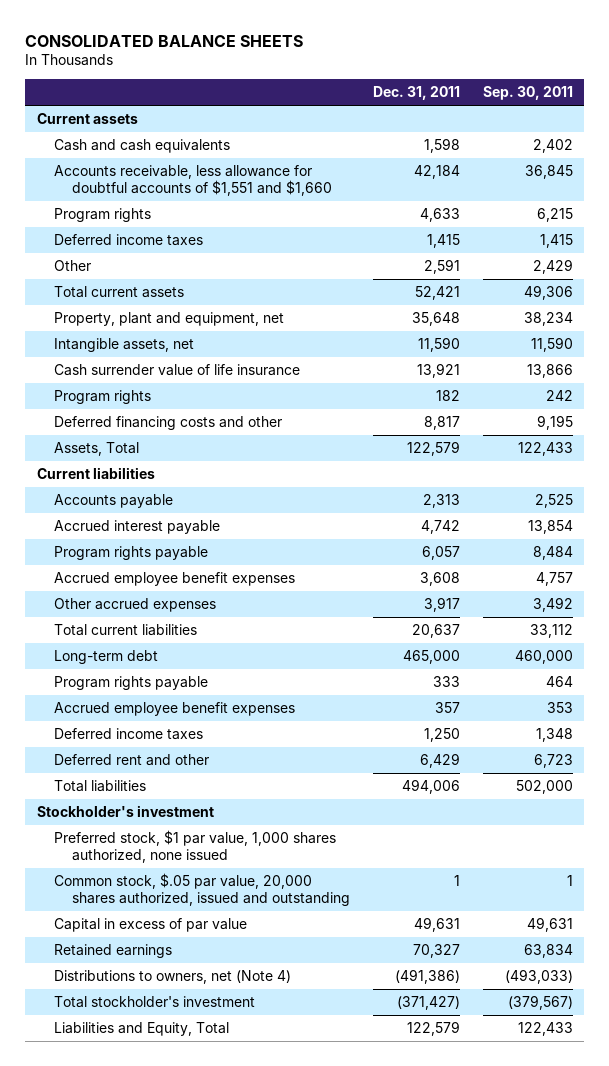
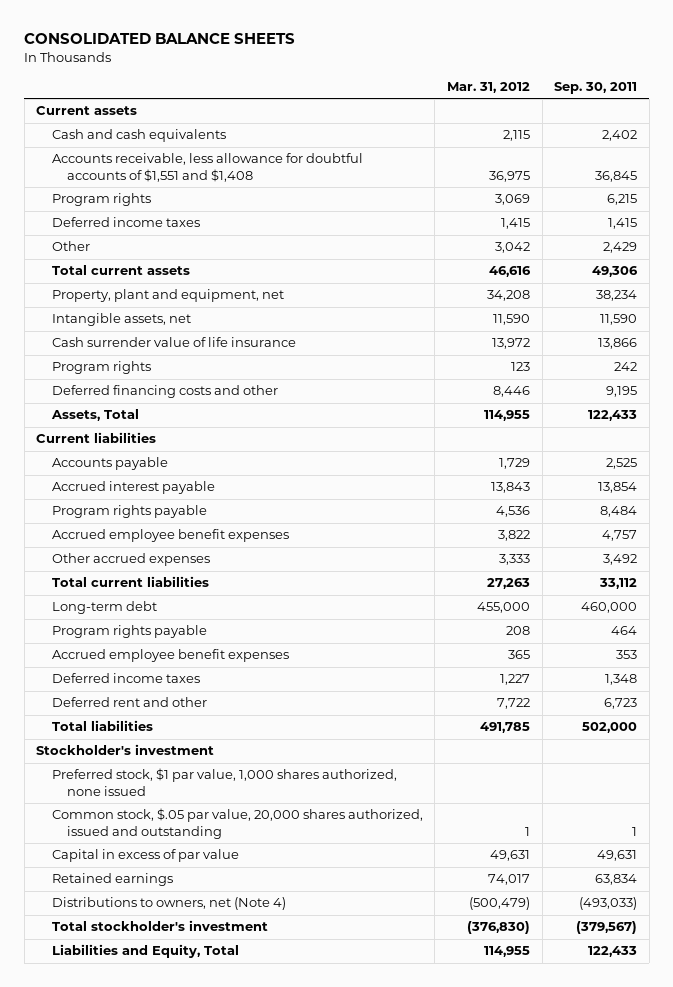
[373,86,461,101] Dec. 31, 2011 -> none
none -> [446,82,530,94] Mar. 31, 2012
[54,165,333,196] Accounts receivable, less allowance for doubtful accounts of $1,551 and $1,660 -> [51,153,363,182] Accounts receivable, less allowance for doubtful accounts of $1,551 and $1,408

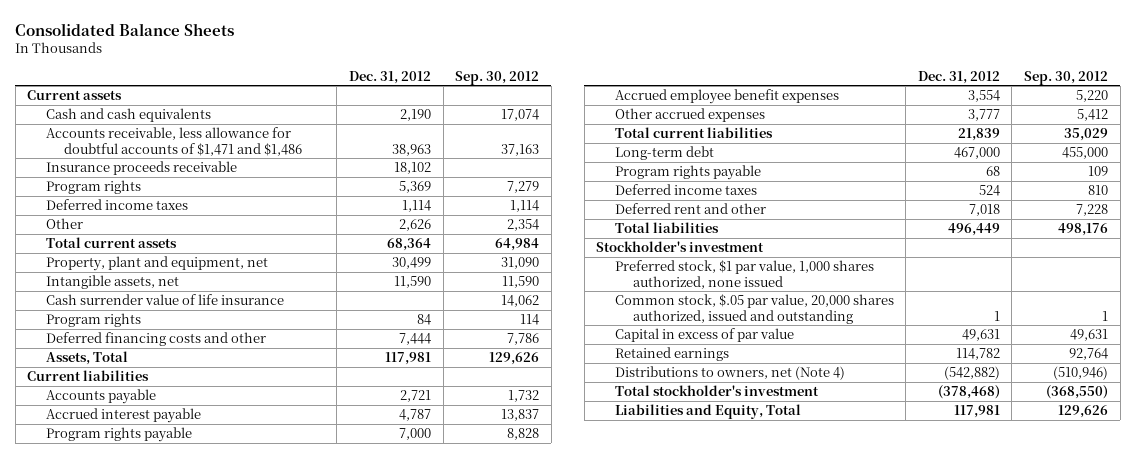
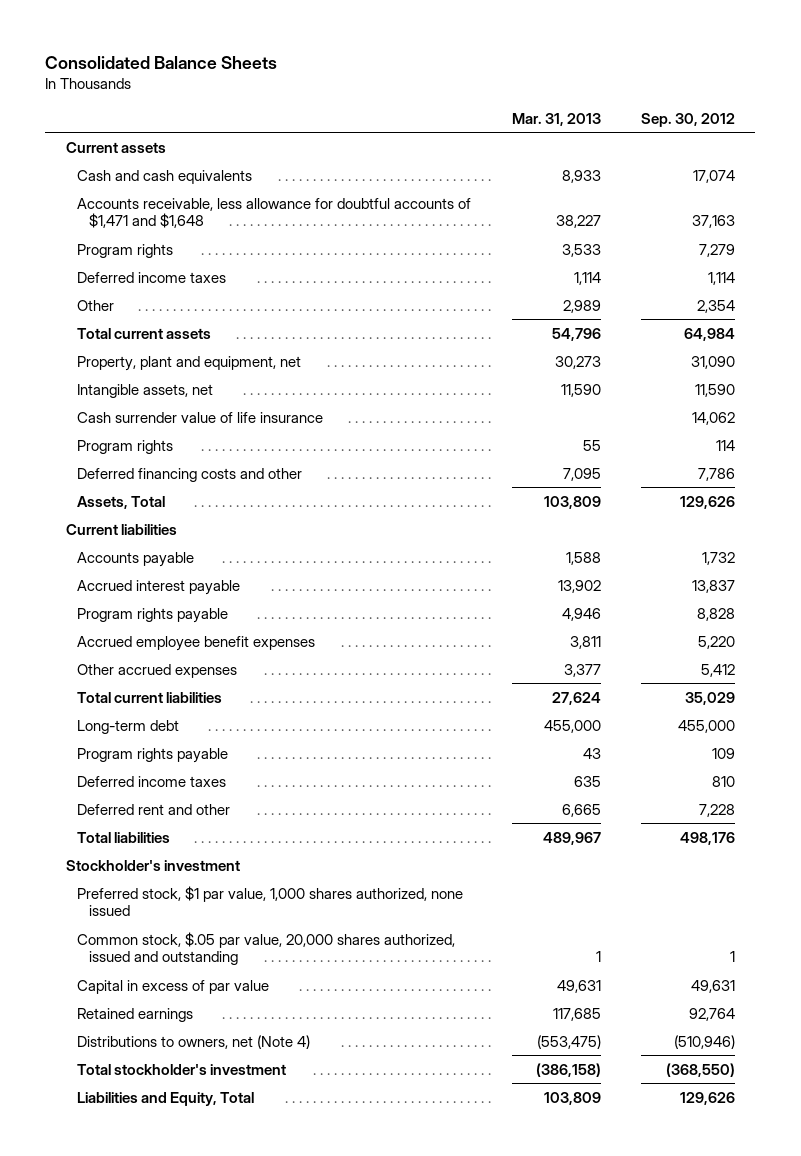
[349,70,432,84] Dec. 31, 2012 -> none
none -> [511,112,601,126] Mar. 31, 2013
[45,161,237,176] Insurance proceeds receivable -> none
[45,127,303,156] Accounts receivable, less allowance for doubtful accounts of $1,471 and $1,486 -> [77,197,472,229] Accounts receivable, less allowance for doubtful accounts of $1,471 and $1,648

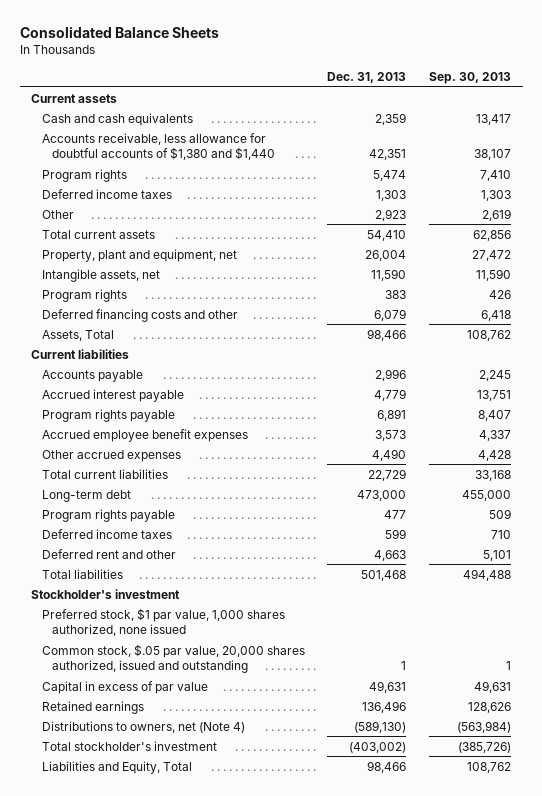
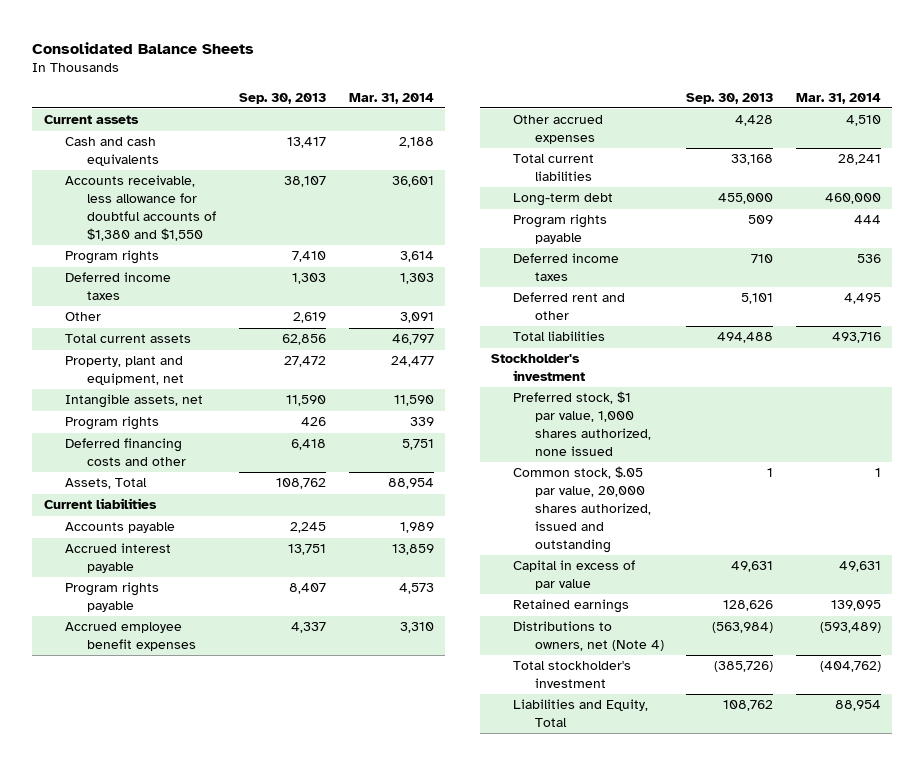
[327,71,407,83] Dec. 31, 2013 -> none
none -> [348,92,434,104] Mar. 31, 2014
[41,132,276,160] Accounts receivable, less allowance for doubtful accounts of $1,380 and $1,440 -> [65,175,217,241] Accounts receivable, less allowance for doubtful accounts of $1,380 and $1,550

